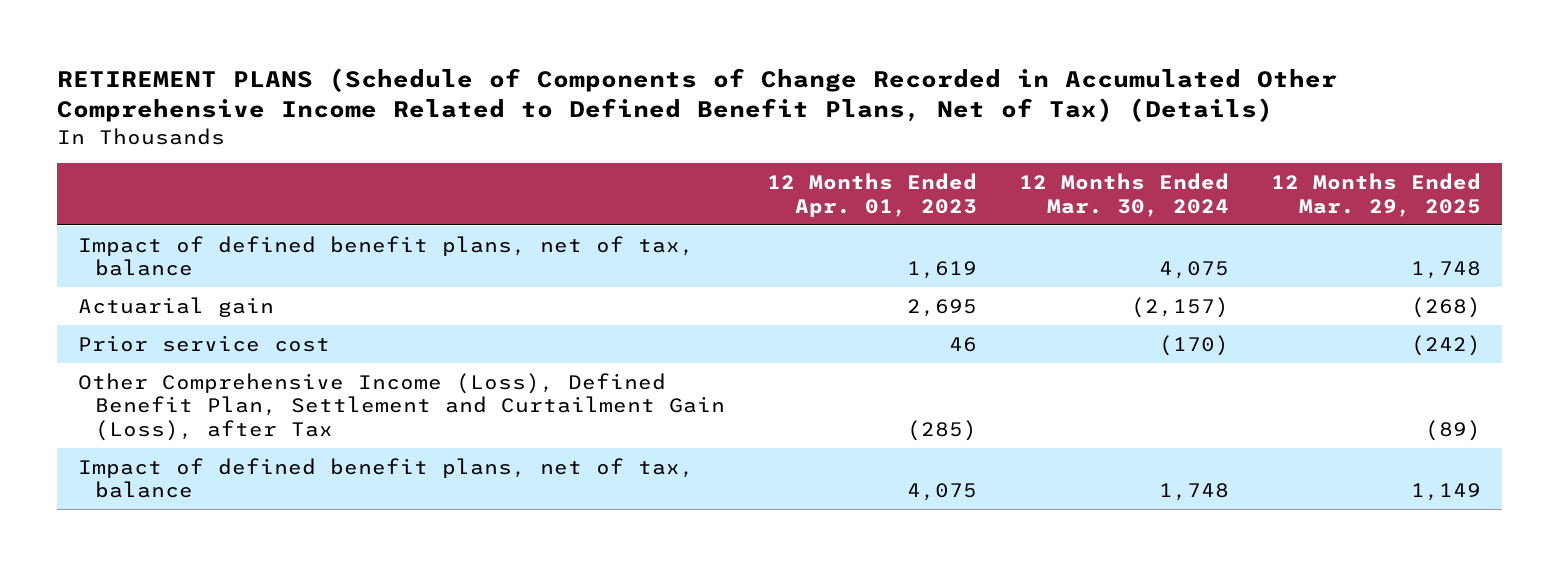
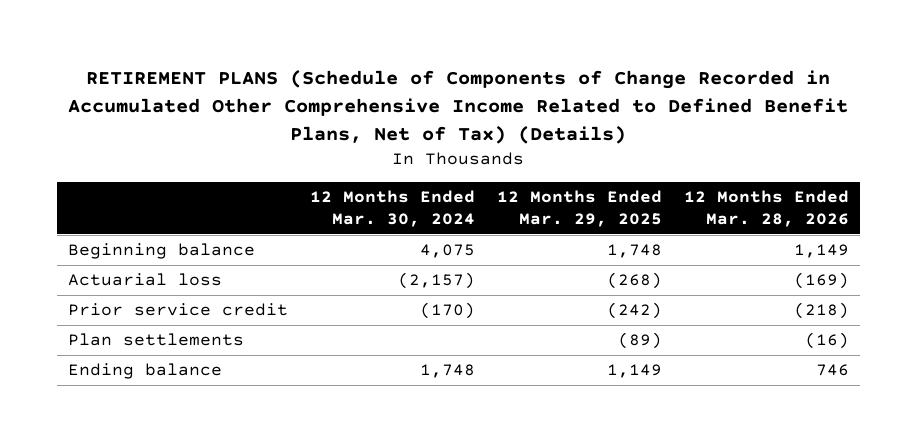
[766,172,977,217] 12 Months Ended Apr. 01, 2023 -> none
none -> [684,189,850,228] 12 Months Ended Mar. 28, 2026
[77,235,694,277] Impact of defined benefit plans, net of tax, balance -> [67,243,255,260] Beginning balance
[77,296,274,317] Actuarial gain -> [67,273,222,287] Actuarial loss
[77,334,330,352] Prior service cost -> [67,303,288,317] Prior service credit
[77,372,725,442] Other Comprehensive Income (Loss), Defined Benefit Plan, Settlement and Curtailment Gain (Loss), after Tax -> [67,333,244,347] Plan settlements
[77,457,694,499] Impact of defined benefit plans, net of tax, balance -> [67,363,222,380] Ending balance

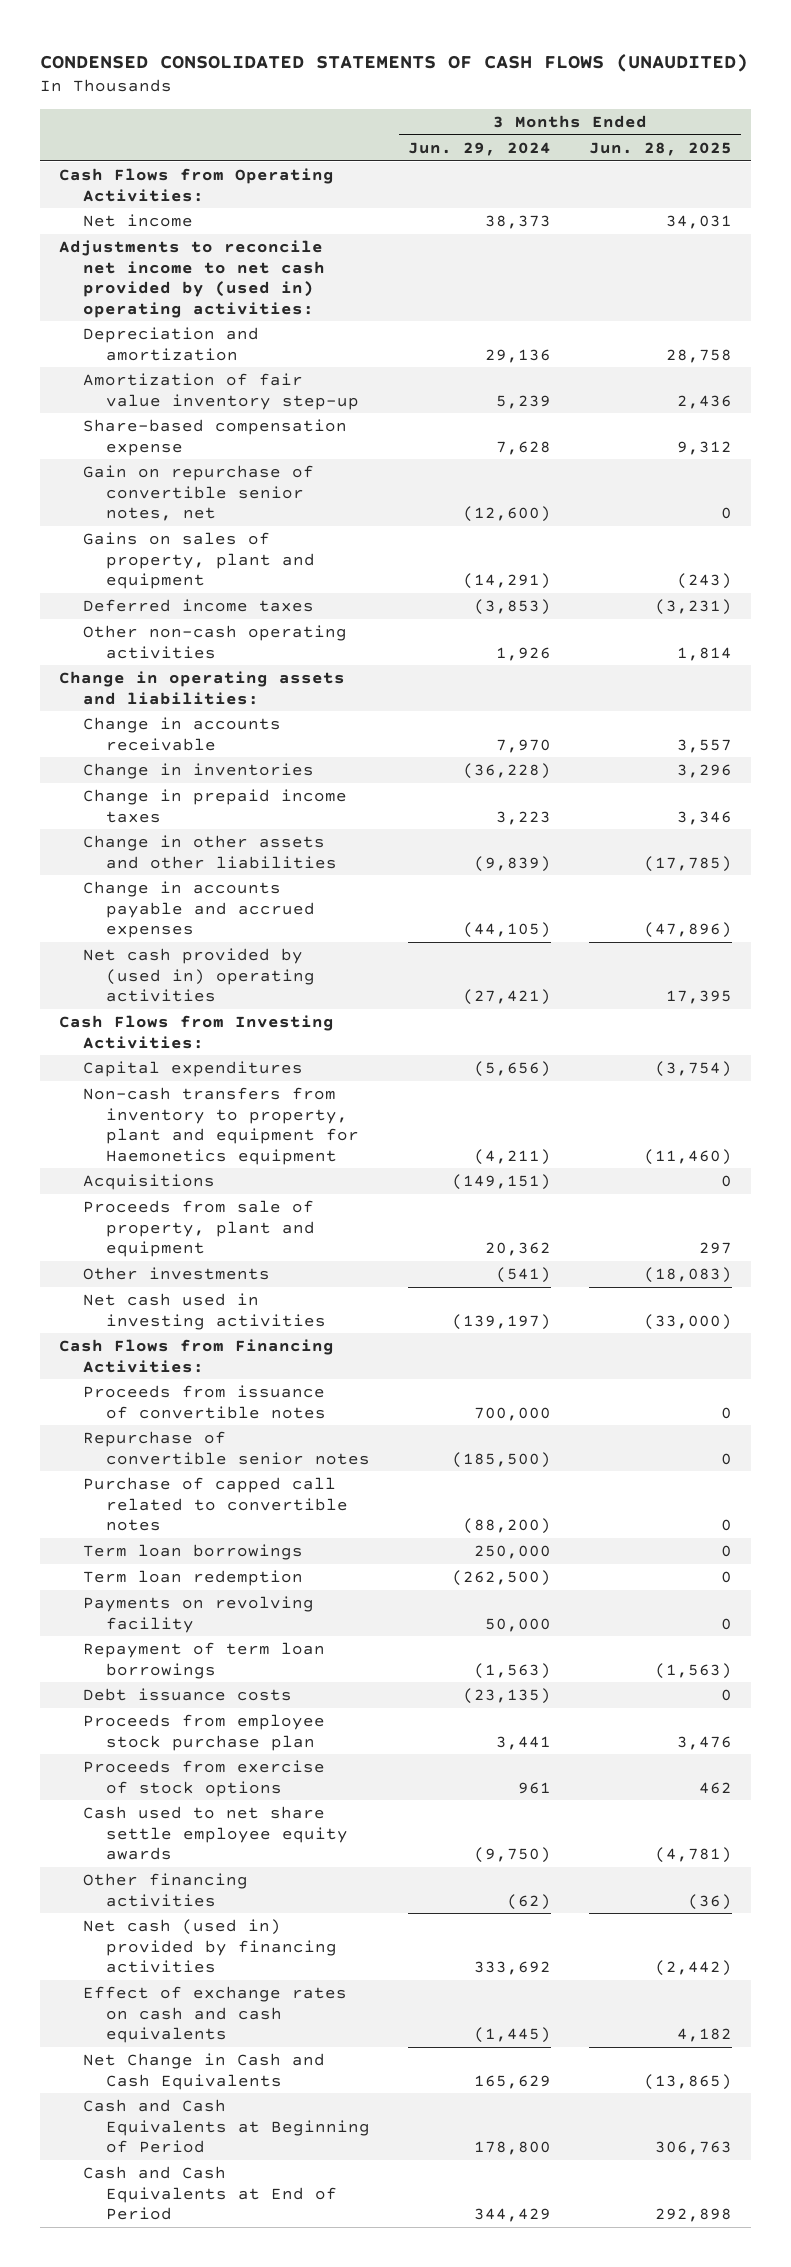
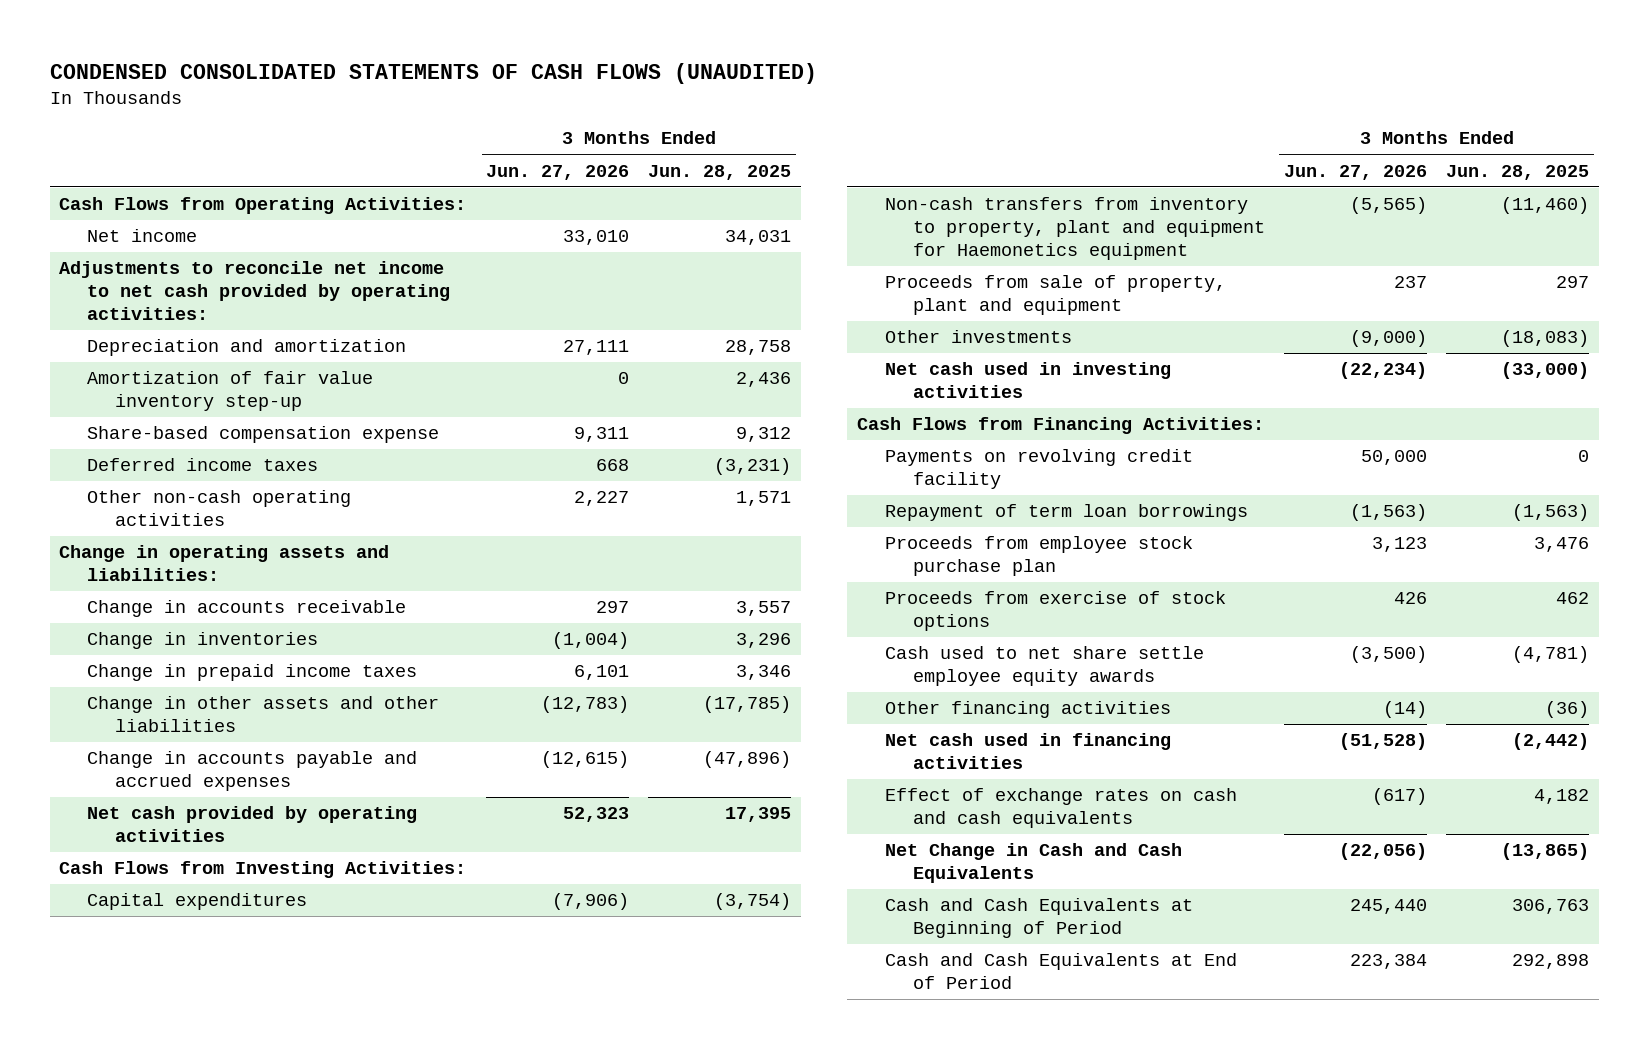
[408,142,552,157] Jun. 29, 2024 -> none
none -> [486,164,630,180] Jun. 27, 2026
[59,240,325,318] Adjustments to reconcile net income to net cash provided by (used in) operating activities: -> [59,261,451,320] Adjustments to reconcile net income to net cash provided by operating activities:
[82,465,314,522] Gain on repurchase of convertible senior notes, net -> none
[82,532,316,590] Gains on sales of property, plant and equipment -> none
[676,646,732,661] 1,814 -> [736,491,792,507] 1,571
[82,948,316,1003] Net cash provided by (used in) operating activities -> [87,806,418,842] Net cash provided by operating activities
[82,1174,215,1191] Acquisitions -> none
[82,1385,327,1419] Proceeds from issuance of convertible notes -> none
[82,1431,371,1465] Repurchase of convertible senior notes -> none
[82,1477,349,1532] Purchase of capped call related to convertible notes -> none
[82,1544,303,1561] Term loan borrowings -> none
[82,1570,303,1587] Term loan redemption -> none
[82,1596,314,1633] Payments on revolving facility -> [884,449,1193,489] Payments on revolving credit facility
[82,1688,292,1702] Debt issuance costs -> none
[82,1919,338,1974] Net cash (used in) provided by financing activities -> [884,733,1171,769] Net cash used in financing activities

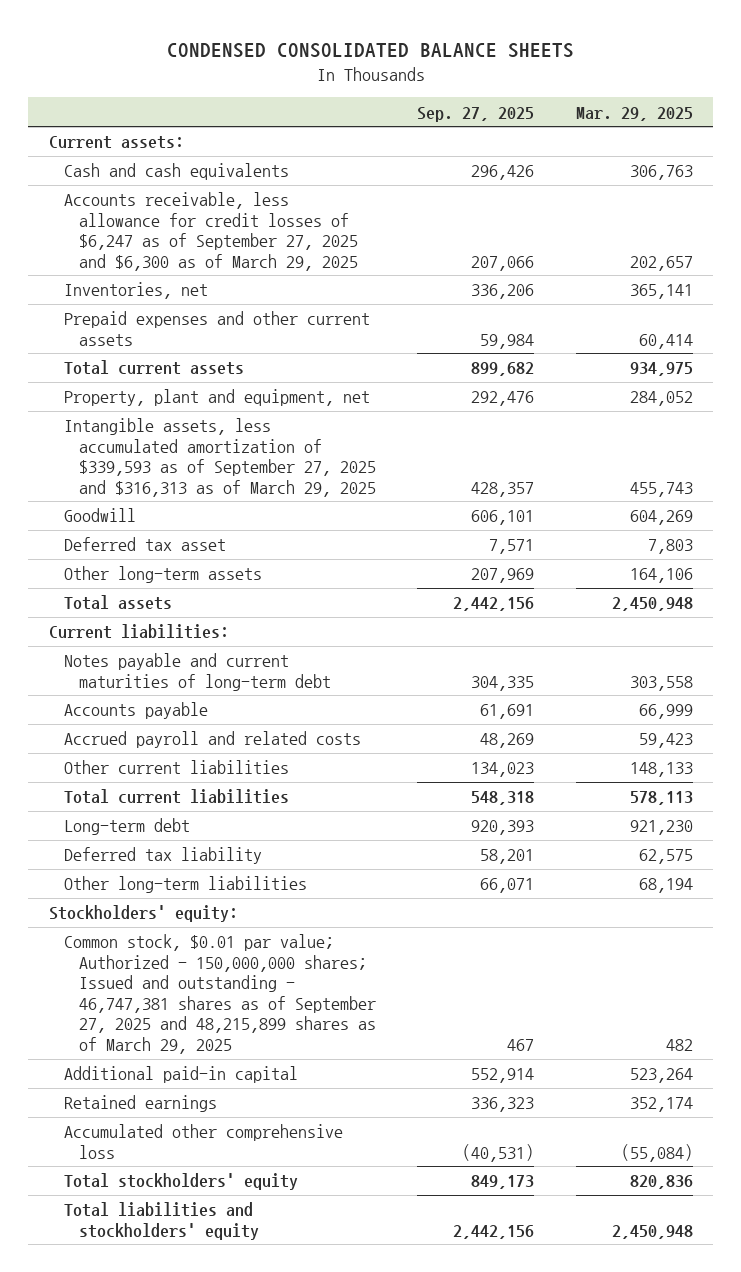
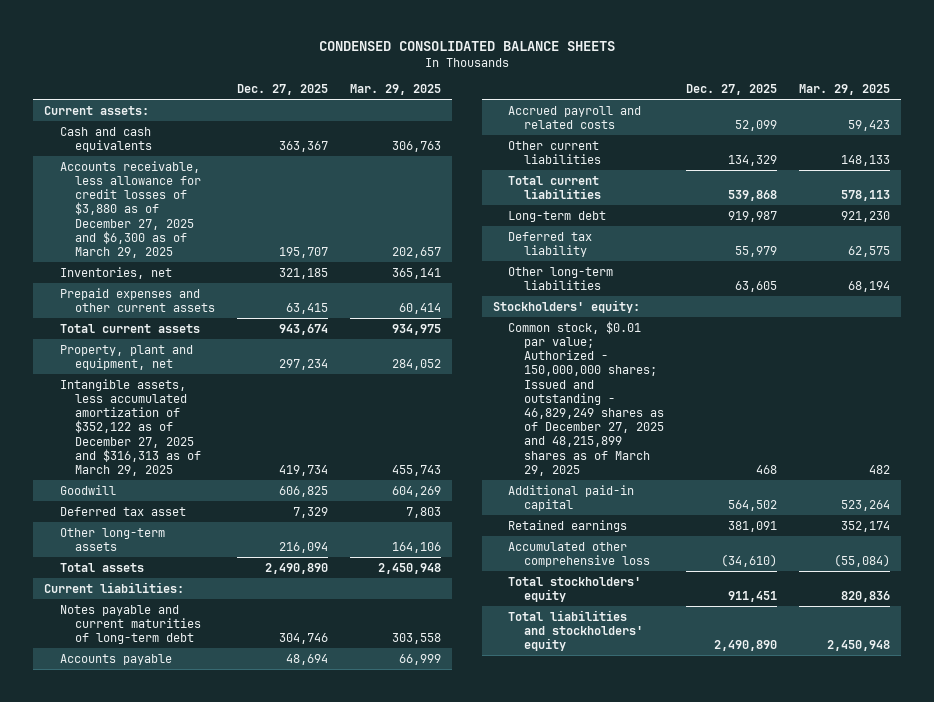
[417,106,535,122] Sep. 27, 2025 -> none
none -> [237,84,329,96] Dec. 27, 2025
[64,192,359,271] Accounts receivable, less allowance for credit losses of $6,247 as of September 27, 2025 and $6,300 as of March 29, 2025 -> [59,160,202,259] Accounts receivable, less allowance for credit losses of $3,880 as of December 27, 2025 and $6,300 as of March 29, 2025
[64,418,377,497] Intangible assets, less accumulated amortization of $339,593 as of September 27, 2025 and $316,313 as of March 29, 2025 -> [59,378,202,477] Intangible assets, less accumulated amortization of $352,122 as of December 27, 2025 and $316,313 as of March 29, 2025
[64,934,377,1054] Common stock, $0.01 par value; Authorized - 150,000,000 shares; Issued and outstanding - 46,747,381 shares as of September 27, 2025 and 48,215,899 shares as of March 29, 2025 -> [508,320,665,476] Common stock, $0.01 par value; Authorized - 150,000,000 shares; Issued and outstanding - 46,829,249 shares as of December 27, 2025 and 48,215,899 shares as of March 29, 2025

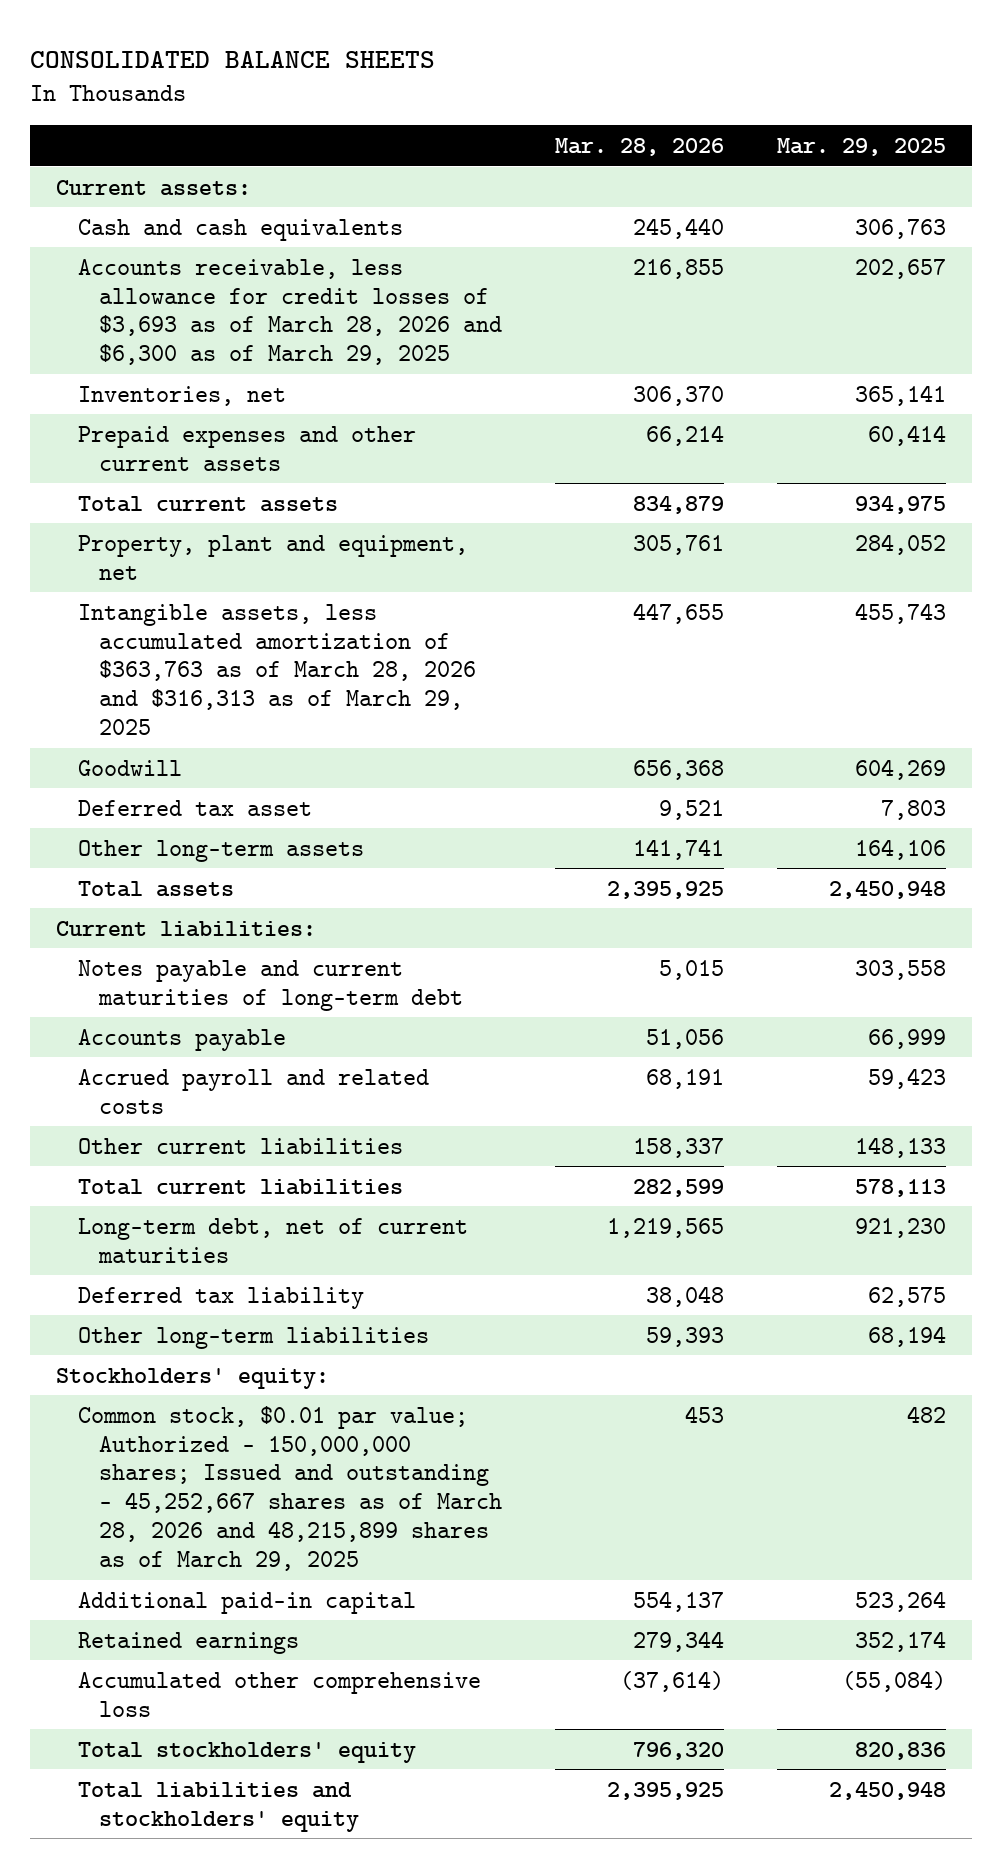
[318,41,615,52] CONDENSED CONSOLIDATED BALANCE SHEETS -> [29,50,435,68] CONSOLIDATED BALANCE SHEETS
[237,84,329,96] Dec. 27, 2025 -> none
none -> [555,137,725,156] Mar. 28, 2026
[59,160,202,259] Accounts receivable, less allowance for credit losses of $3,880 as of December 27, 2025 and $6,300 as of March 29, 2025 -> [77,258,503,366] Accounts receivable, less allowance for credit losses of $3,693 as of March 28, 2026 and $6,300 as of March 29, 2025
[59,378,202,477] Intangible assets, less accumulated amortization of $352,122 as of December 27, 2025 and $316,313 as of March 29, 2025 -> [77,603,477,736] Intangible assets, less accumulated amortization of $363,763 as of March 28, 2026 and $316,313 as of March 29, 2025
[508,210,607,222] Long-term debt -> [77,1217,468,1263] Long-term debt, net of current maturities
[508,320,665,476] Common stock, $0.01 par value; Authorized - 150,000,000 shares; Issued and outstanding - 46,829,249 shares as of December 27, 2025 and 48,215,899 shares as of March 29, 2025 -> [77,1405,503,1572] Common stock, $0.01 par value; Authorized - 150,000,000 shares; Issued and outstanding - 45,252,667 shares as of March 28, 2026 and 48,215,899 shares as of March 29, 2025

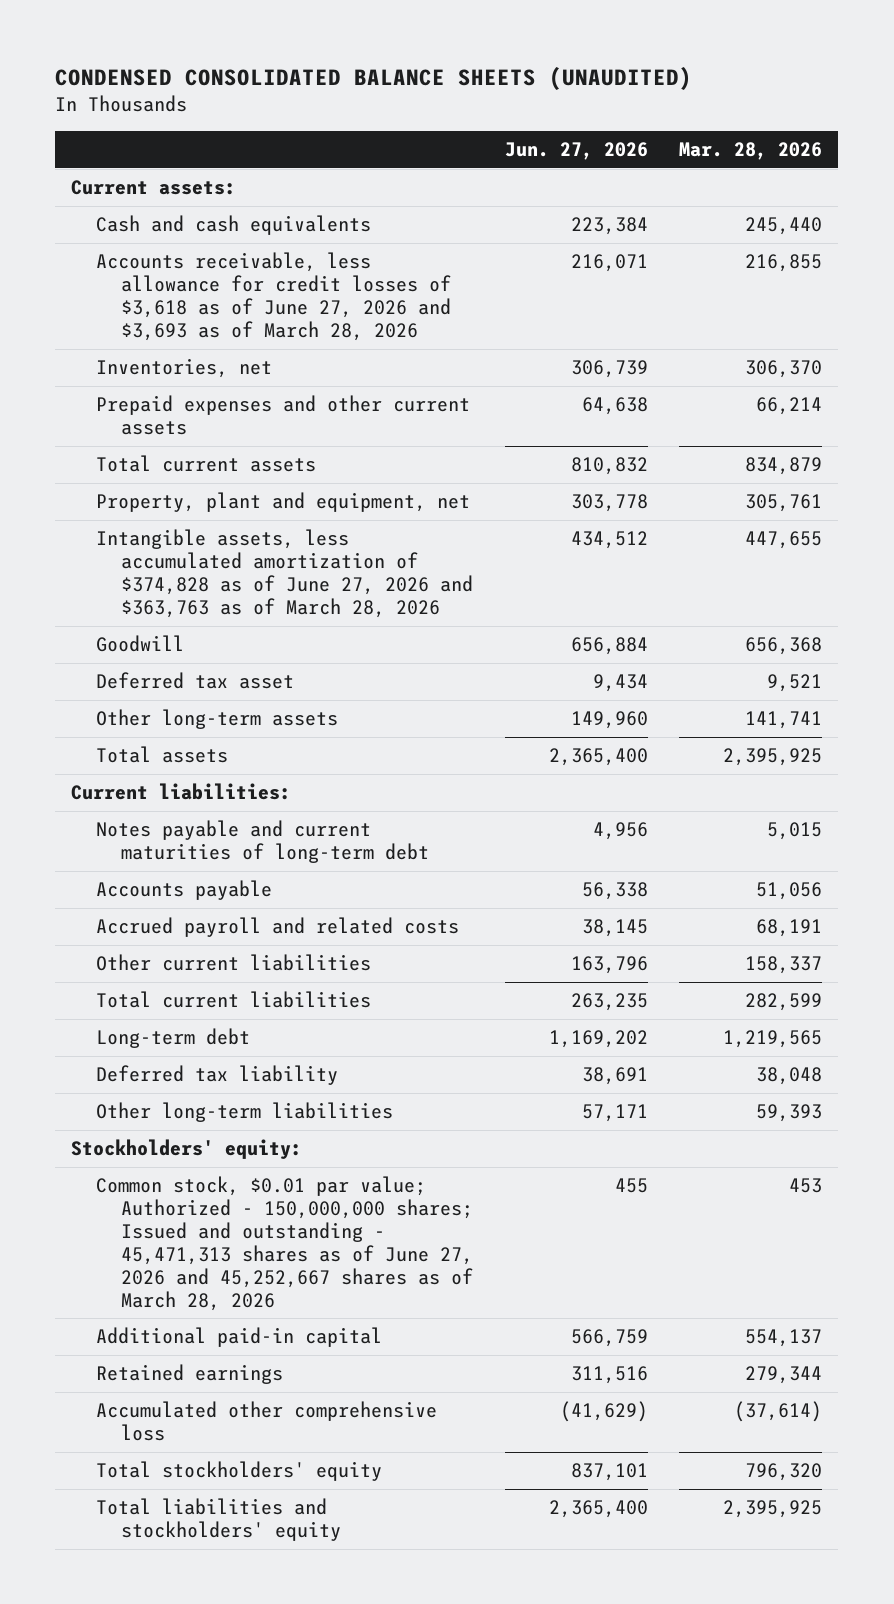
[29,50,435,68] CONSOLIDATED BALANCE SHEETS -> [55,67,693,91] CONDENSED CONSOLIDATED BALANCE SHEETS (UNAUDITED)
[776,137,946,156] Mar. 29, 2025 -> none
none -> [504,141,648,160] Jun. 27, 2026
[77,258,503,366] Accounts receivable, less allowance for credit losses of $3,693 as of March 28, 2026 and $6,300 as of March 29, 2025 -> [96,252,451,341] Accounts receivable, less allowance for credit losses of $3,618 as of June 27, 2026 and $3,693 as of March 28, 2026
[77,603,477,736] Intangible assets, less accumulated amortization of $363,763 as of March 28, 2026 and $316,313 as of March 29, 2025 -> [96,529,473,618] Intangible assets, less accumulated amortization of $374,828 as of June 27, 2026 and $363,763 as of March 28, 2026
[77,1217,468,1263] Long-term debt, net of current maturities -> [96,1028,251,1049] Long-term debt
[77,1405,503,1572] Common stock, $0.01 par value; Authorized - 150,000,000 shares; Issued and outstanding - 45,252,667 shares as of March 28, 2026 and 48,215,899 shares as of March 29, 2025 -> [96,1176,473,1311] Common stock, $0.01 par value; Authorized - 150,000,000 shares; Issued and outstanding - 45,471,313 shares as of June 27, 2026 and 45,252,667 shares as of March 28, 2026

